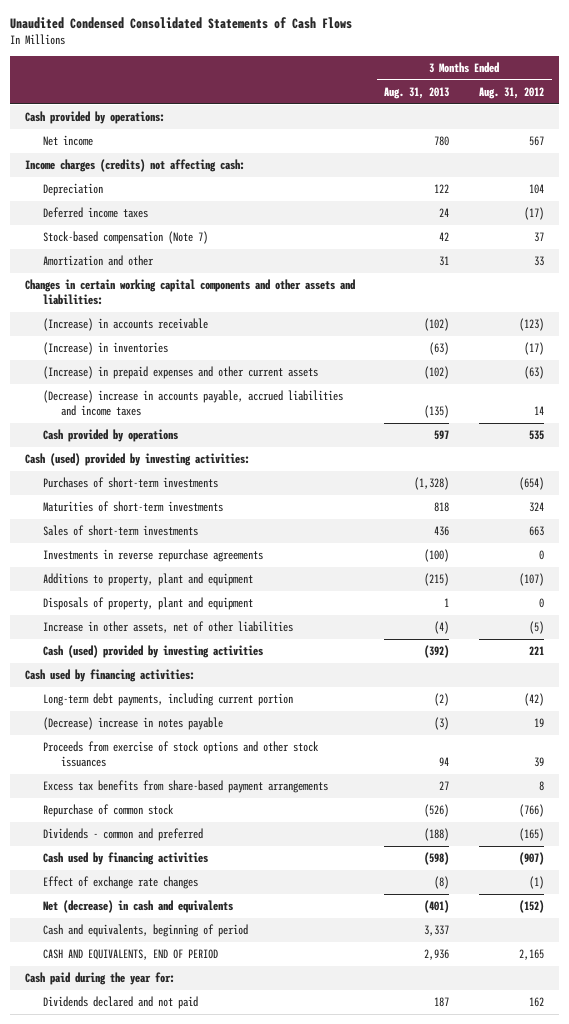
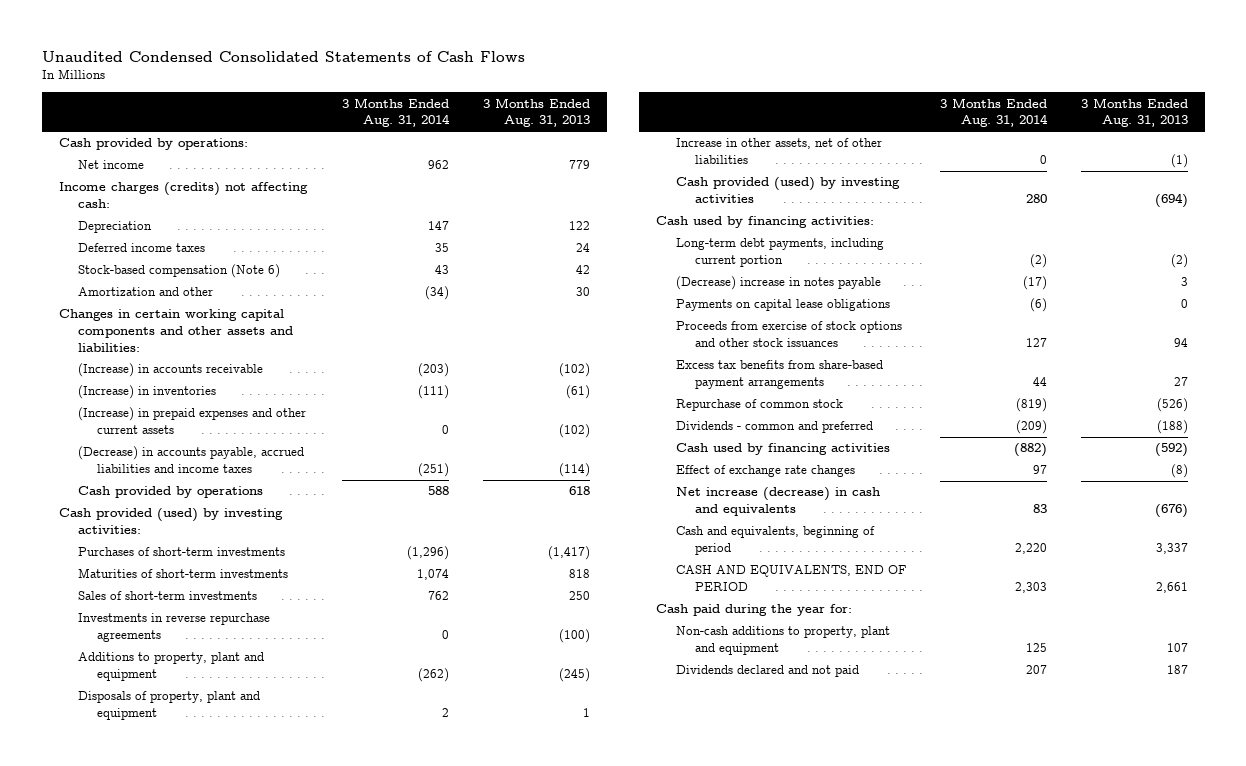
[479,86,545,99] Aug. 31, 2012 -> none
none -> [341,97,450,128] 3 Months Ended Aug. 31, 2014
[434,136,450,147] 780 -> [568,160,590,170] 779
[42,231,208,245] Stock-based compensation (Note 7) -> [77,264,280,279] Stock-based compensation (Note 6)
[439,256,450,267] 31 -> [575,287,590,297] 30
[429,342,450,356] (63) -> [565,385,590,400] (61)
[42,390,343,417] (Decrease) increase in accounts payable, accrued liabilities and income taxes -> [77,446,304,474] (Decrease) in accounts payable, accrued liabilities and income taxes
[424,405,450,419] (135) -> [558,463,590,478] (114)
[434,430,450,441] 597 -> [568,486,590,496] 618
[24,453,250,467] Cash (used) provided by investing activities: -> [58,508,283,535] Cash provided (used) by investing activities:
[414,477,450,491] (1,328) -> [547,546,590,561] (1,417)
[434,526,450,537] 436 -> [568,591,590,601] 250
[424,573,450,587] (215) -> [558,668,590,683] (245)
[434,621,450,635] (4) -> [1170,154,1188,169] (1)
[42,645,263,659] Cash (used) provided by investing activities -> [675,177,900,204] Cash provided (used) by investing activities
[424,645,450,659] (392) -> [1154,193,1188,209] (694)
[434,717,450,731] (3) -> [1180,277,1188,287] 3
none -> [675,299,890,312] Payments on capital lease obligations
[424,852,450,866] (598) -> [1154,443,1188,458] (592)
[42,900,233,914] Net (decrease) in cash and equivalents -> [675,487,880,517] Net increase (decrease) in cash and equivalents
[424,900,450,914] (401) -> [1154,504,1188,519] (676)
[424,949,450,961] 2,936 -> [1155,582,1188,594] 2,661
none -> [675,626,890,656] Non-cash additions to property, plant and equipment

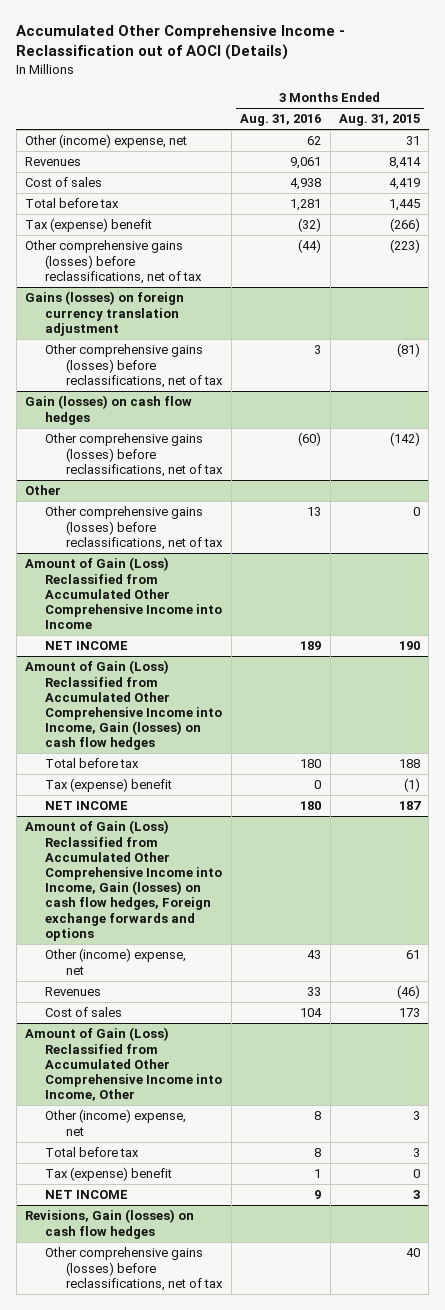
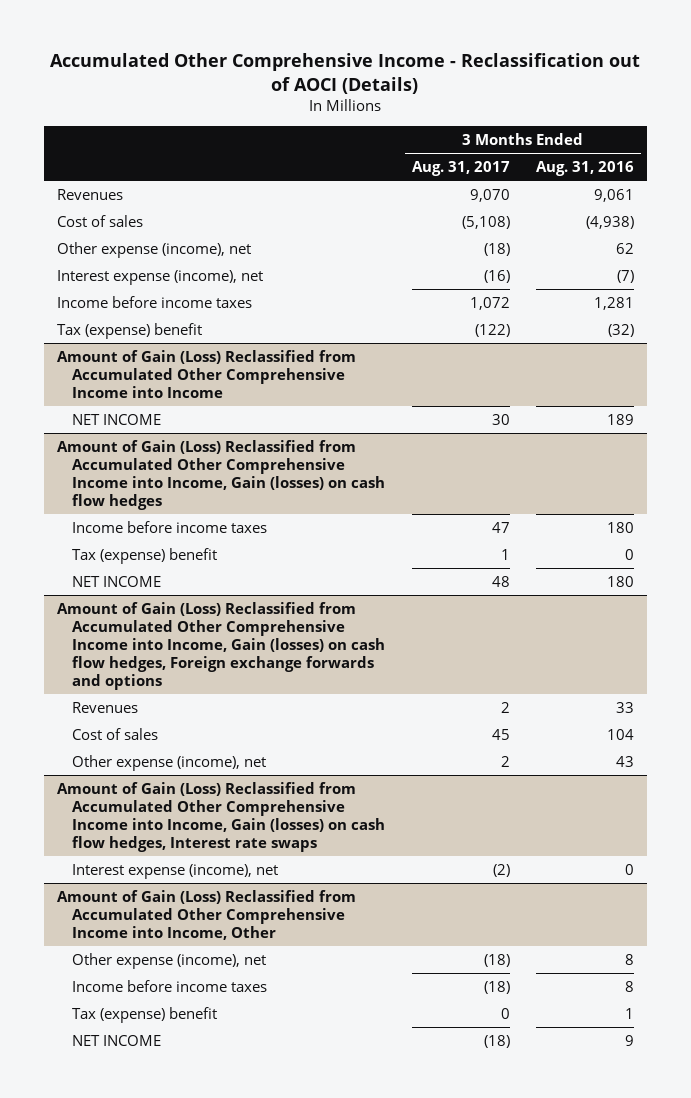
[339,114,421,127] Aug. 31, 2015 -> none
none -> [411,161,510,177] Aug. 31, 2017
[25,134,188,149] Other (income) expense, net -> none
[290,178,322,191] 4,938 -> [586,215,635,229] (4,938)
none -> [56,241,251,258] Other expense (income), net
none -> [56,269,263,285] Interest expense (income), net
[25,198,120,209] Total before tax -> [56,295,252,308] Income before income taxes
[25,240,203,284] Other comprehensive gains (losses) before reclassifications, net of tax -> none
[25,291,185,336] Gains (losses) on foreign currency translation adjustment -> none
[45,344,223,388] Other comprehensive gains (losses) before reclassifications, net of tax -> none
[25,395,193,425] Gain (losses) on cash flow hedges -> none
[45,433,223,477] Other comprehensive gains (losses) before reclassifications, net of tax -> none
[25,485,62,496] Other -> none
[45,506,223,550] Other comprehensive gains (losses) before reclassifications, net of tax -> none
[45,758,140,769] Total before tax -> [72,520,268,533] Income before income taxes
[45,948,187,975] Other (income) expense, net -> none
none -> [72,754,267,771] Other expense (income), net
none -> [56,781,386,853] Amount of Gain (Loss) Reclassified from Accumulated Other Comprehensive Income into Income, Gain (losses) on cash flow hedges, Interest rate swaps
none -> [72,863,279,879] Interest expense (income), net
[45,1109,187,1136] Other (income) expense, net -> [72,952,267,969] Other expense (income), net
[45,1147,140,1158] Total before tax -> [72,979,268,992] Income before income taxes
[25,1209,195,1239] Revisions, Gain (losses) on cash flow hedges -> none
[45,1247,223,1291] Other comprehensive gains (losses) before reclassifications, net of tax -> none

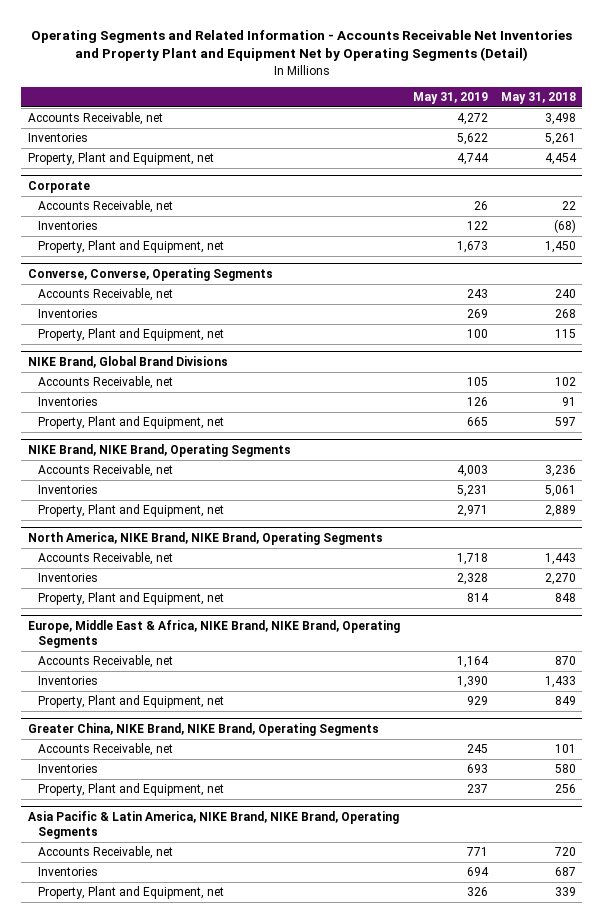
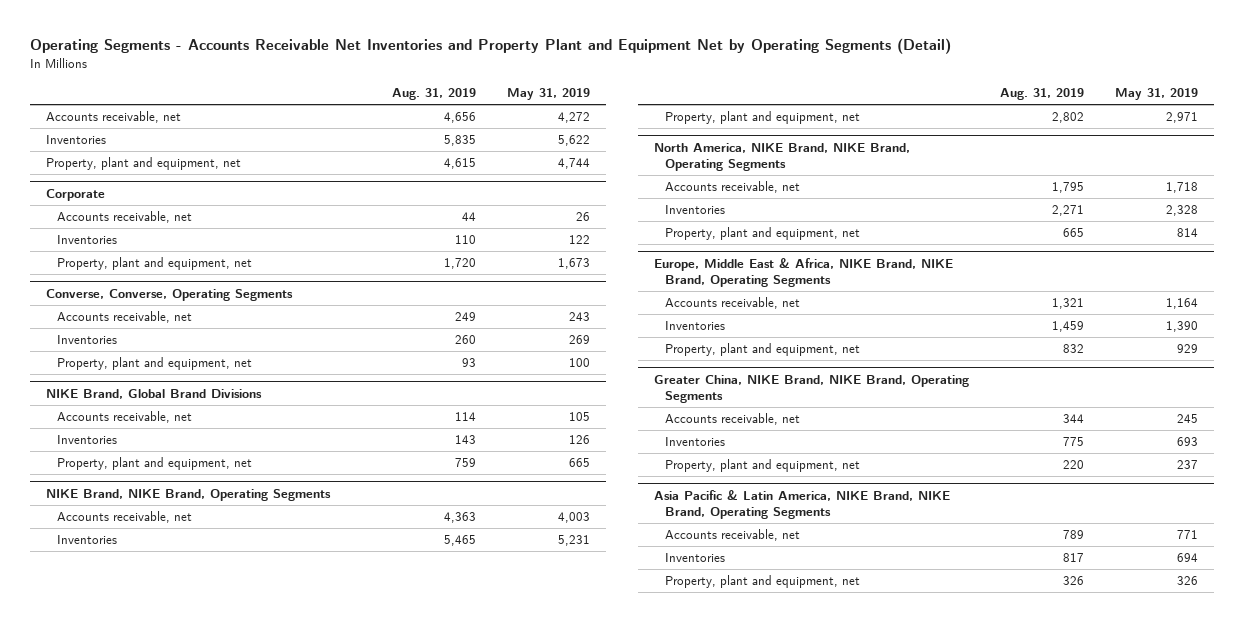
[30,29,572,62] Operating Segments and Related Information - Accounts Receivable Net Inventories and Property Plant and Equipment Net by Operating Segments (Detail) -> [29,38,951,55] Operating Segments - Accounts Receivable Net Inventories and Property Plant and Equipment Net by Operating Segments (Detail)
[500,91,576,104] May 31, 2018 -> none
none -> [391,88,476,101] Aug. 31, 2019
[27,112,163,126] Accounts Receivable, net -> [45,111,181,124] Accounts receivable, net
[27,152,214,166] Property, Plant and Equipment, net -> [45,157,241,171] Property, plant and equipment, net
[37,200,173,214] Accounts Receivable, net -> [56,211,192,224] Accounts receivable, net
[37,240,224,254] Property, Plant and Equipment, net -> [56,257,252,271] Property, plant and equipment, net
[37,288,173,302] Accounts Receivable, net -> [56,311,192,324] Accounts receivable, net
[37,328,224,342] Property, Plant and Equipment, net -> [56,357,252,371] Property, plant and equipment, net
[37,376,173,390] Accounts Receivable, net -> [56,411,192,424] Accounts receivable, net
[37,416,224,430] Property, Plant and Equipment, net -> [56,457,252,471] Property, plant and equipment, net
[37,464,173,478] Accounts Receivable, net -> [56,511,192,524] Accounts receivable, net
[37,504,224,518] Property, Plant and Equipment, net -> [665,111,861,125] Property, plant and equipment, net
[37,552,173,566] Accounts Receivable, net -> [665,181,801,194] Accounts receivable, net
[37,592,224,606] Property, Plant and Equipment, net -> [665,227,861,241] Property, plant and equipment, net
[37,655,173,669] Accounts Receivable, net -> [665,297,801,310] Accounts receivable, net
[37,695,224,709] Property, Plant and Equipment, net -> [665,343,861,357] Property, plant and equipment, net
[37,743,173,757] Accounts Receivable, net -> [665,413,801,426] Accounts receivable, net
[37,783,224,797] Property, Plant and Equipment, net -> [665,459,861,473] Property, plant and equipment, net
[37,846,173,860] Accounts Receivable, net -> [665,529,801,542] Accounts receivable, net
[37,886,224,900] Property, Plant and Equipment, net -> [665,575,861,589] Property, plant and equipment, net

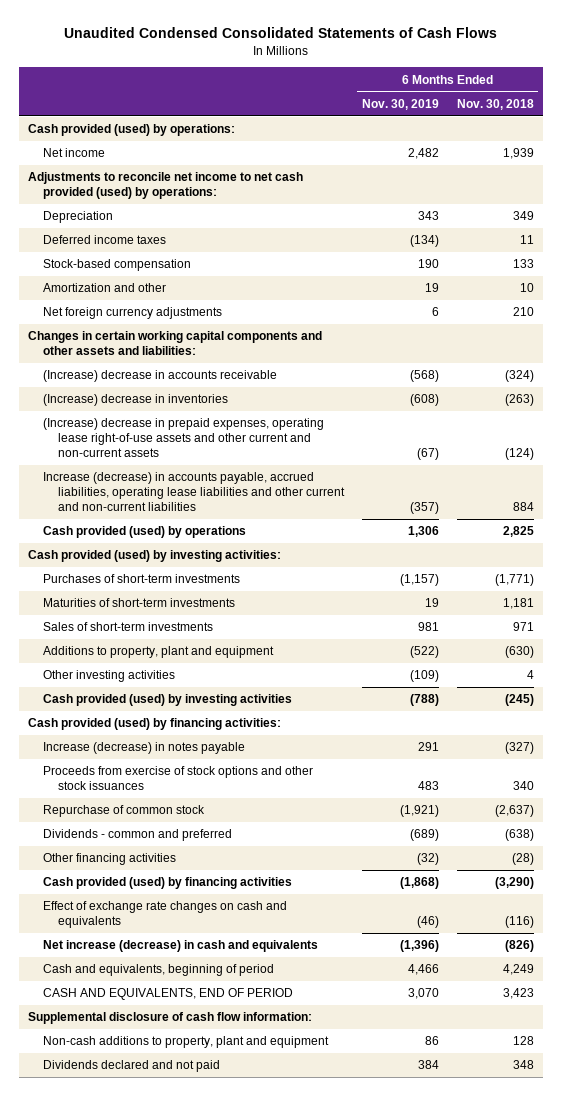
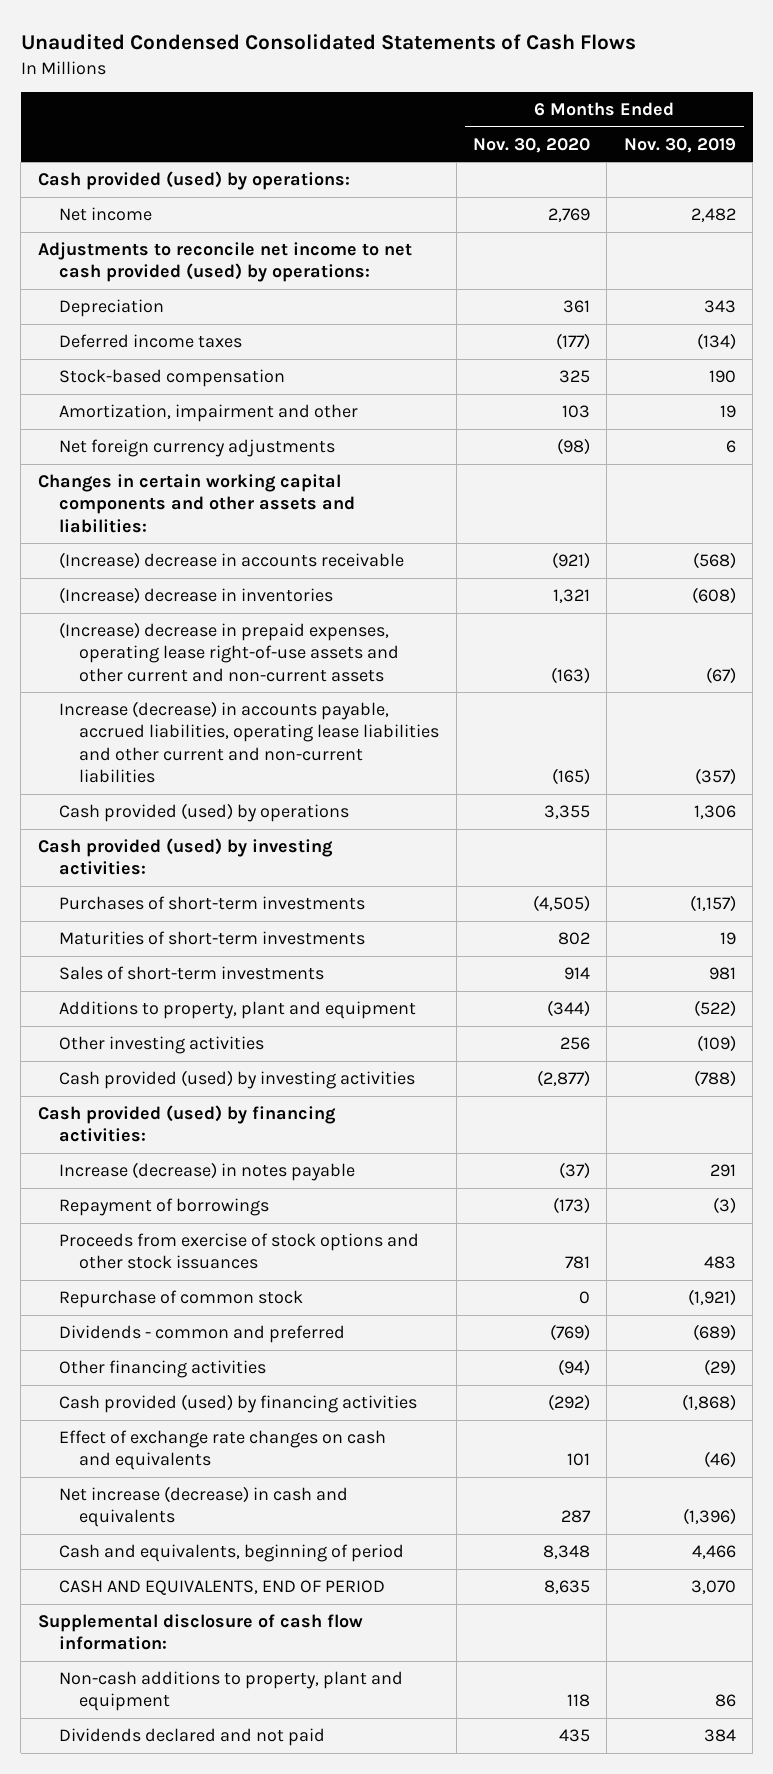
[456,98,534,110] Nov. 30, 2018 -> none
none -> [472,137,590,153] Nov. 30, 2020
[43,283,167,293] Amortization and other -> [58,404,358,423] Amortization, impairment and other
none -> [58,1198,269,1217] Repayment of borrowings
[416,853,439,866] (32) -> [703,1359,736,1377] (29)

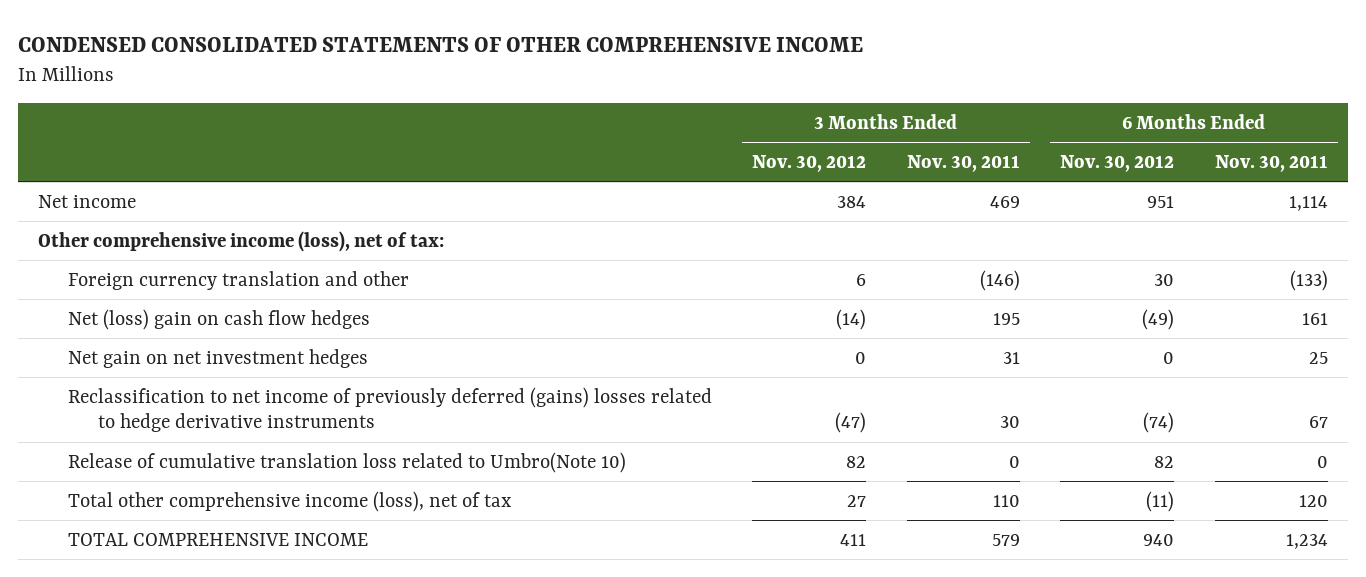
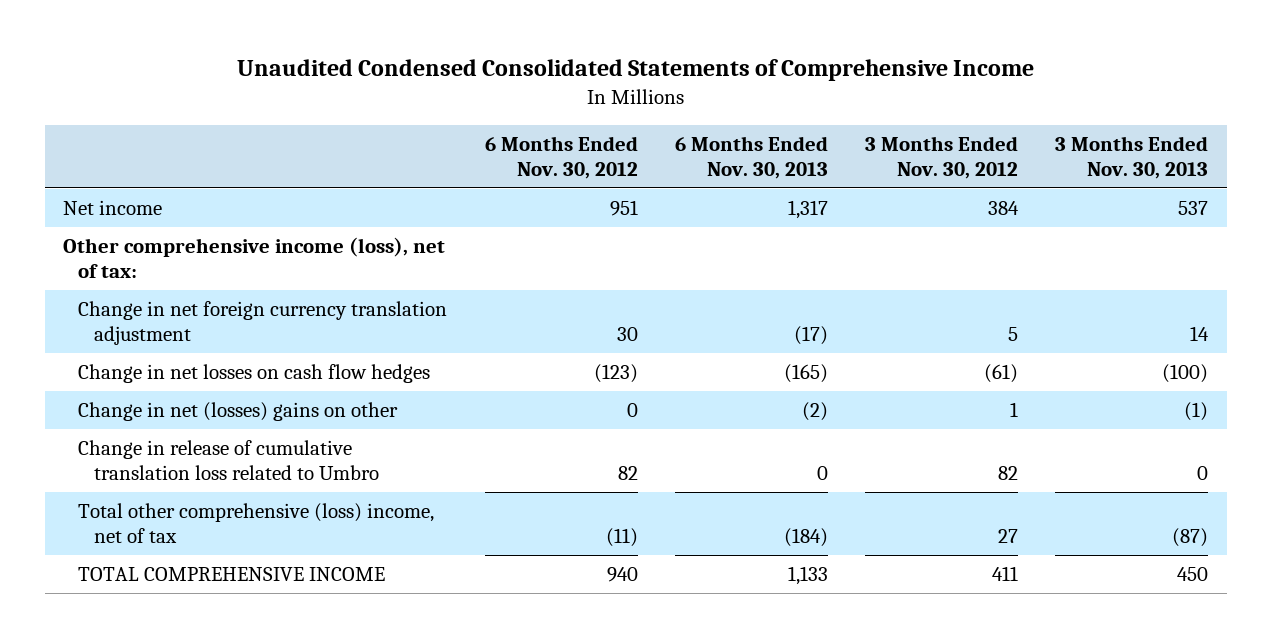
[17,36,863,52] CONDENSED CONSOLIDATED STATEMENTS OF OTHER COMPREHENSIVE INCOME -> [236,59,1034,82] Unaudited Condensed Consolidated Statements of Comprehensive Income
[906,154,1020,172] Nov. 30, 2011 -> none
[1214,154,1328,172] Nov. 30, 2011 -> none
none -> [674,135,828,179] 6 Months Ended Nov. 30, 2013
none -> [1055,135,1209,179] 3 Months Ended Nov. 30, 2013
[68,348,369,368] Net gain on net investment hedges -> none
[68,386,713,433] Reclassification to net income of previously deferred (gains) losses related to hedge derivative instruments -> none
[68,270,410,290] Foreign currency translation and other -> [78,300,448,345] Change in net foreign currency translation adjustment
[856,273,867,286] 6 -> [1008,326,1019,341] 5
[68,308,371,330] Net (loss) gain on cash flow hedges -> [78,363,431,383] Change in net losses on cash flow hedges
[836,308,867,330] (14) -> [984,363,1019,383] (61)
[1142,308,1175,330] (49) -> [593,363,638,383] (123)
none -> [78,401,399,421] Change in net (losses) gains on other
[68,451,627,473] Release of cumulative translation loss related to Umbro(Note 10) -> [78,439,379,480] Change in release of cumulative translation loss related to Umbro
[68,490,512,512] Total other comprehensive income (loss), net of tax -> [78,502,435,543] Total other comprehensive (loss) income, net of tax

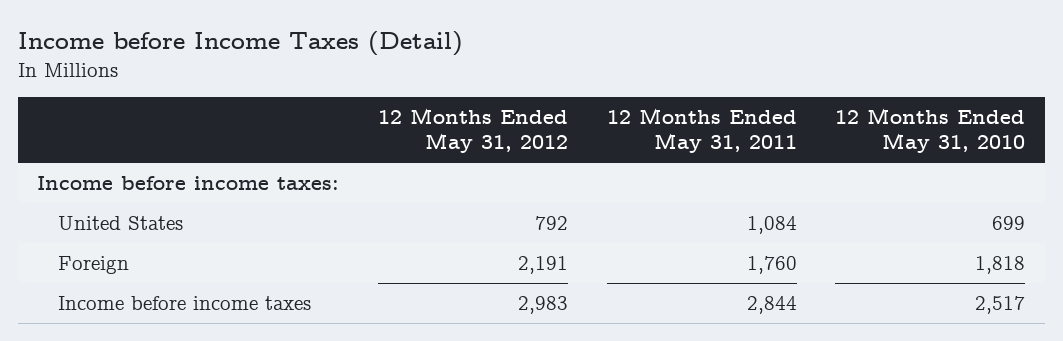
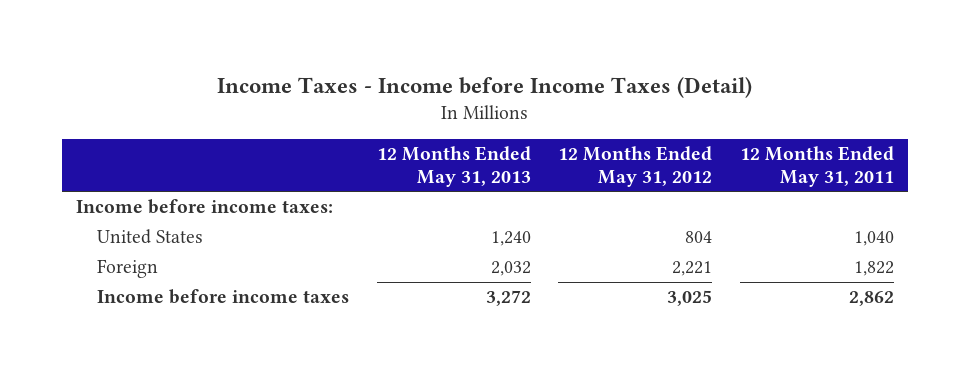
[17,31,463,57] Income before Income Taxes (Detail) -> [217,76,753,98] Income Taxes - Income before Income Taxes (Detail)
[835,108,1026,154] 12 Months Ended May 31, 2010 -> none
none -> [376,145,531,187] 12 Months Ended May 31, 2013
[534,215,568,230] 792 -> [685,231,713,244] 804
[746,215,797,234] 1,084 -> [854,231,895,247] 1,040
[517,255,568,274] 2,191 -> [672,261,713,277] 2,221
[746,255,797,274] 1,760 -> [854,261,895,277] 1,822
[517,295,568,314] 2,983 -> [667,290,713,307] 3,025
[746,295,797,314] 2,844 -> [849,291,895,307] 2,862

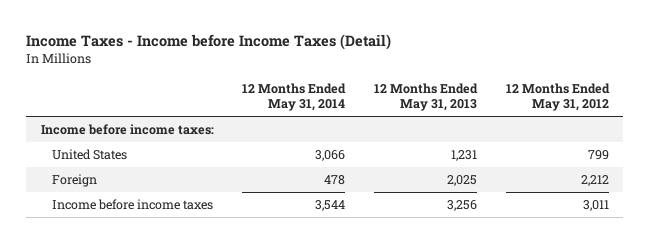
[740,145,895,187] 12 Months Ended May 31, 2011 -> none
none -> [242,82,347,112] 12 Months Ended May 31, 2014
[490,231,531,247] 1,240 -> [450,150,477,162] 1,231
[685,231,713,244] 804 -> [587,150,609,161] 799
[490,261,531,277] 2,032 -> [446,175,477,187] 2,025
[672,261,713,277] 2,221 -> [580,175,609,187] 2,212
[485,290,531,307] 3,272 -> [446,200,477,212] 3,256
[667,290,713,307] 3,025 -> [582,200,609,212] 3,011

